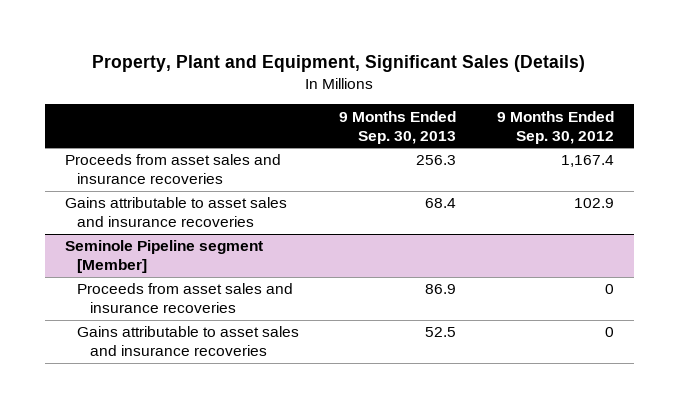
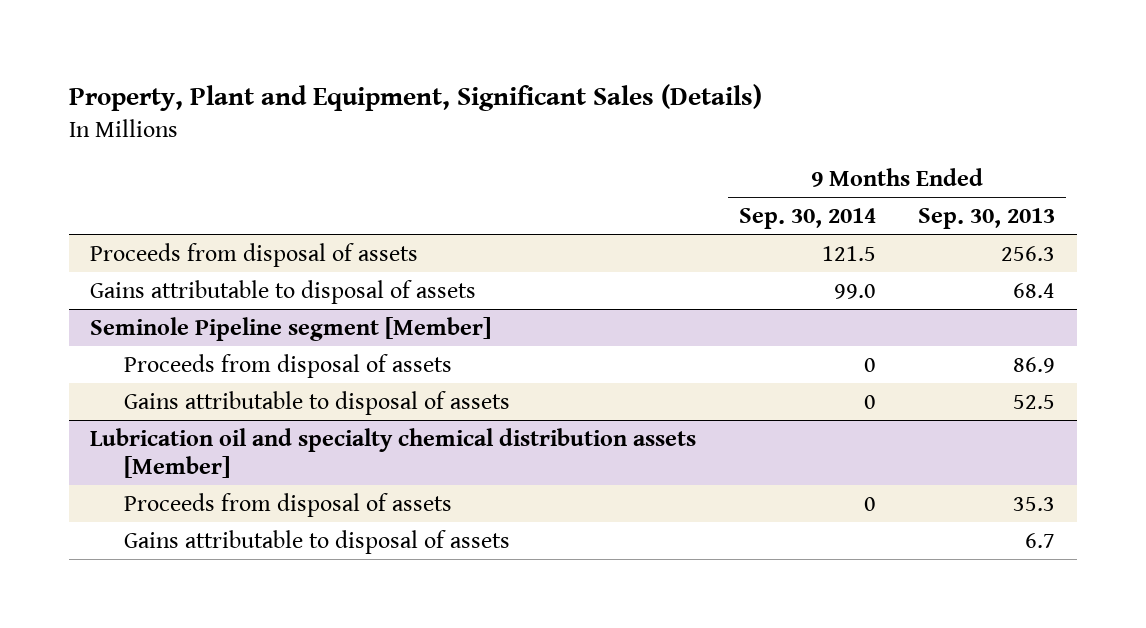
[496,110,614,144] 9 Months Ended Sep. 30, 2012 -> none
none -> [738,207,876,229] Sep. 30, 2014
[64,154,281,185] Proceeds from asset sales and insurance recoveries -> [90,242,419,267] Proceeds from disposal of assets
[64,197,287,228] Gains attributable to asset sales and insurance recoveries -> [90,279,477,304] Gains attributable to disposal of assets
[77,283,294,314] Proceeds from asset sales and insurance recoveries -> [123,353,452,378] Proceeds from disposal of assets
[77,326,300,357] Gains attributable to asset sales and insurance recoveries -> [123,390,510,415] Gains attributable to disposal of assets
none -> [90,427,697,479] Lubrication oil and specialty chemical distribution assets [Member]
none -> [123,492,452,517] Proceeds from disposal of assets
none -> [123,529,510,554] Gains attributable to disposal of assets

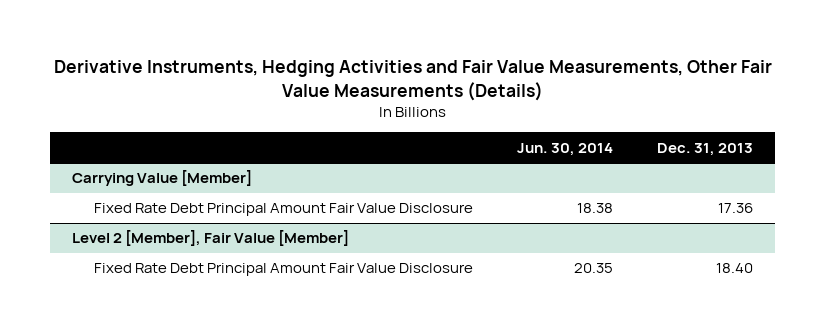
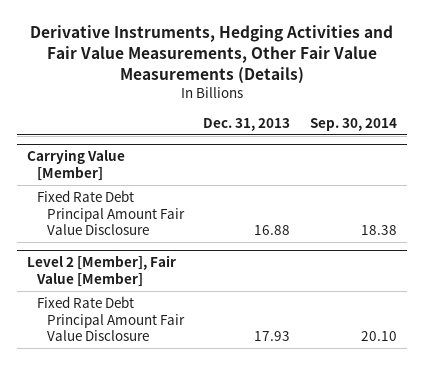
[517,142,614,156] Jun. 30, 2014 -> none
none -> [309,117,397,131] Sep. 30, 2014
[718,203,754,214] 17.36 -> [254,225,291,236] 16.88
[716,263,754,274] 18.40 -> [254,331,291,342] 17.93

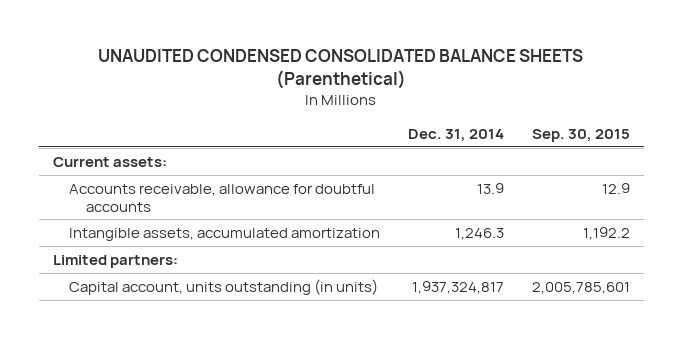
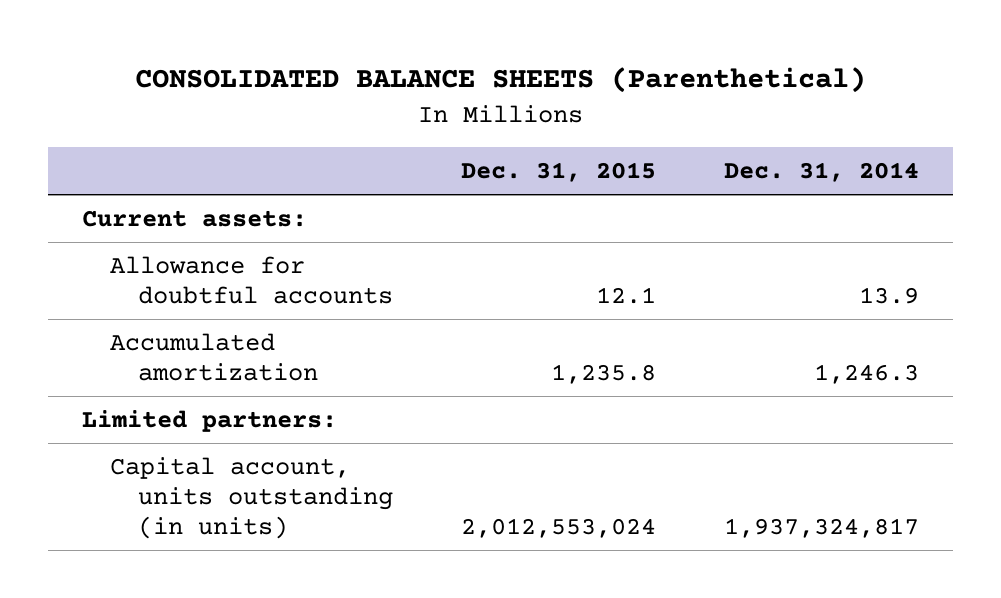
[98,49,584,90] UNAUDITED CONDENSED CONSOLIDATED BALANCE SHEETS (Parenthetical) -> [134,67,866,94] CONSOLIDATED BALANCE SHEETS (Parenthetical)
[531,128,630,142] Sep. 30, 2015 -> none
none -> [461,161,657,182] Dec. 31, 2015
[69,183,376,212] Accounts receivable, allowance for doubtful accounts -> [110,256,394,304] Allowance for doubtful accounts
[69,227,381,241] Intangible assets, accumulated amortization -> [110,333,319,381] Accumulated amortization

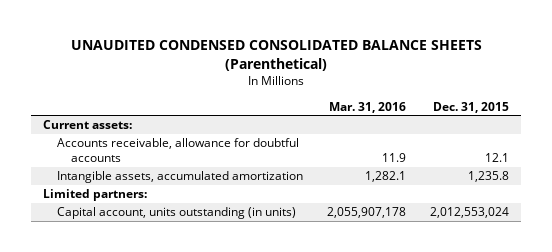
[134,67,866,94] CONSOLIDATED BALANCE SHEETS (Parenthetical) -> [71,40,483,71] UNAUDITED CONDENSED CONSOLIDATED BALANCE SHEETS (Parenthetical)
[724,161,920,182] Dec. 31, 2014 -> none
none -> [328,101,406,113] Mar. 31, 2016
[110,256,394,304] Allowance for doubtful accounts -> [57,138,300,163] Accounts receivable, allowance for doubtful accounts
[110,333,319,381] Accumulated amortization -> [57,171,304,184] Intangible assets, accumulated amortization

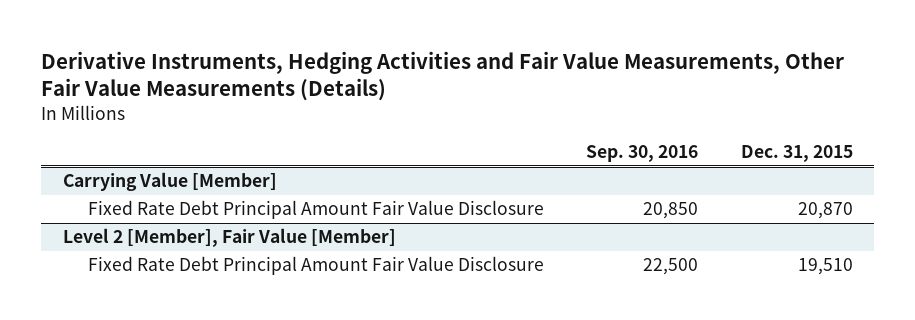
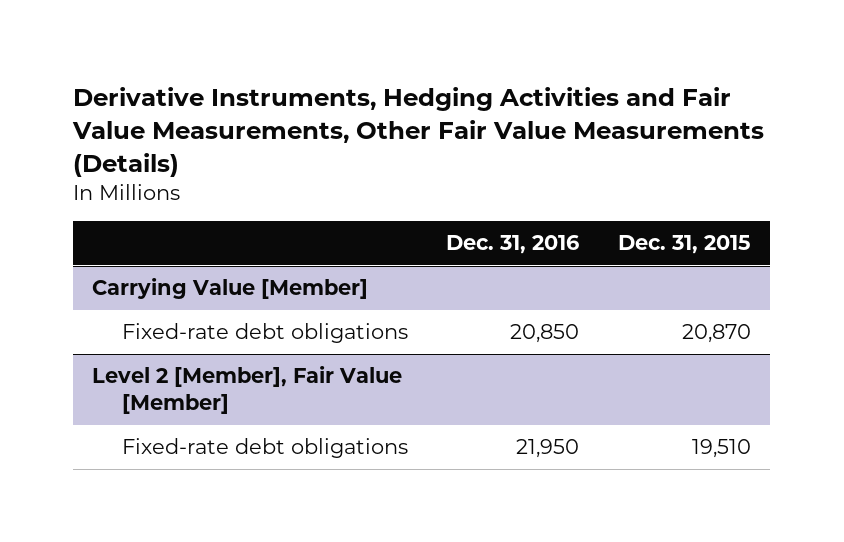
[586,145,699,163] Sep. 30, 2016 -> none
none -> [446,235,580,255] Dec. 31, 2016
[87,200,544,220] Fixed Rate Debt Principal Amount Fair Value Disclosure -> [121,323,408,344] Fixed-rate debt obligations
[87,256,544,276] Fixed Rate Debt Principal Amount Fair Value Disclosure -> [121,438,408,459] Fixed-rate debt obligations

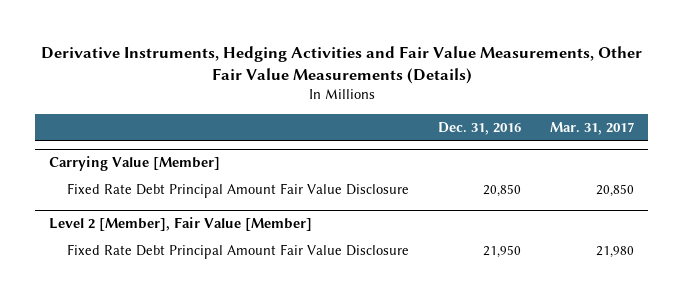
[618,235,752,255] Dec. 31, 2015 -> none
none -> [549,121,634,135] Mar. 31, 2017
[121,323,408,344] Fixed-rate debt obligations -> [67,182,410,198] Fixed Rate Debt Principal Amount Fair Value Disclosure
[121,438,408,459] Fixed-rate debt obligations -> [67,243,410,259] Fixed Rate Debt Principal Amount Fair Value Disclosure

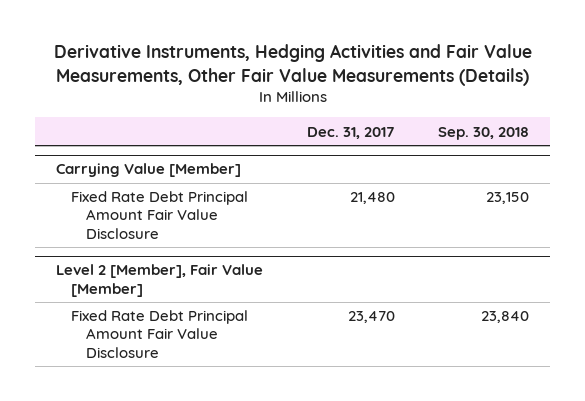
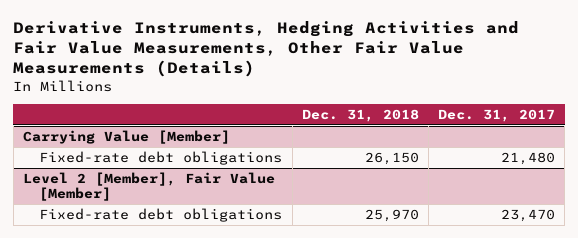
[437,126,529,140] Sep. 30, 2018 -> none
none -> [301,108,419,122] Dec. 31, 2018
[71,191,249,239] Fixed Rate Debt Principal Amount Fair Value Disclosure -> [39,150,283,165] Fixed-rate debt obligations
[71,310,249,358] Fixed Rate Debt Principal Amount Fair Value Disclosure -> [39,207,283,222] Fixed-rate debt obligations

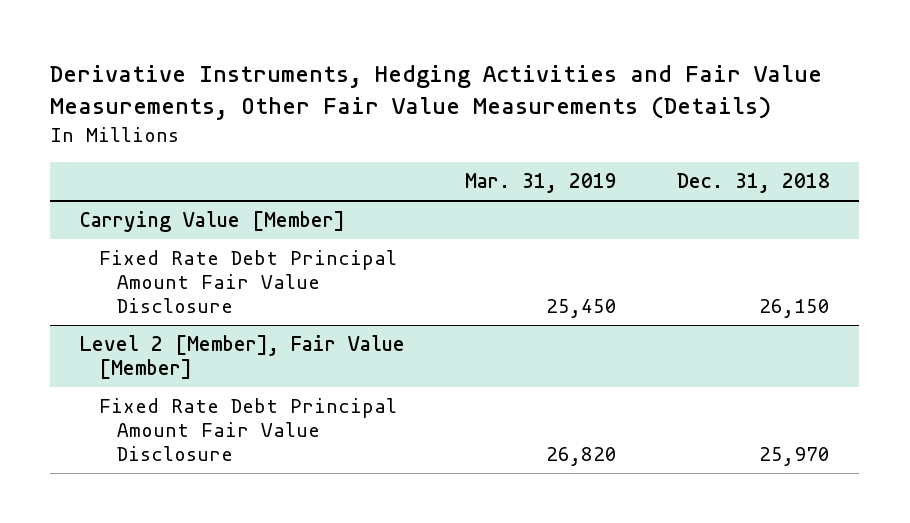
[438,108,556,122] Dec. 31, 2017 -> none
none -> [464,173,617,194] Mar. 31, 2019
[39,150,283,165] Fixed-rate debt obligations -> [98,250,397,314] Fixed Rate Debt Principal Amount Fair Value Disclosure
[39,207,283,222] Fixed-rate debt obligations -> [98,398,397,462] Fixed Rate Debt Principal Amount Fair Value Disclosure

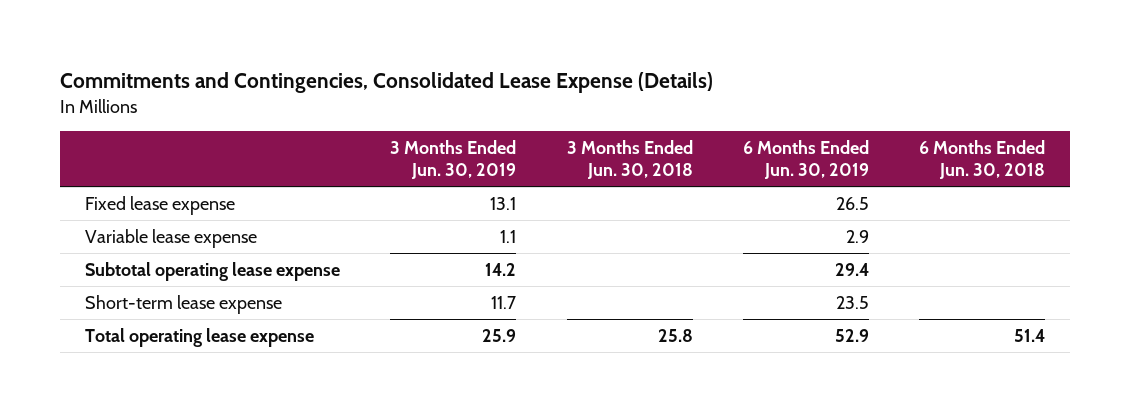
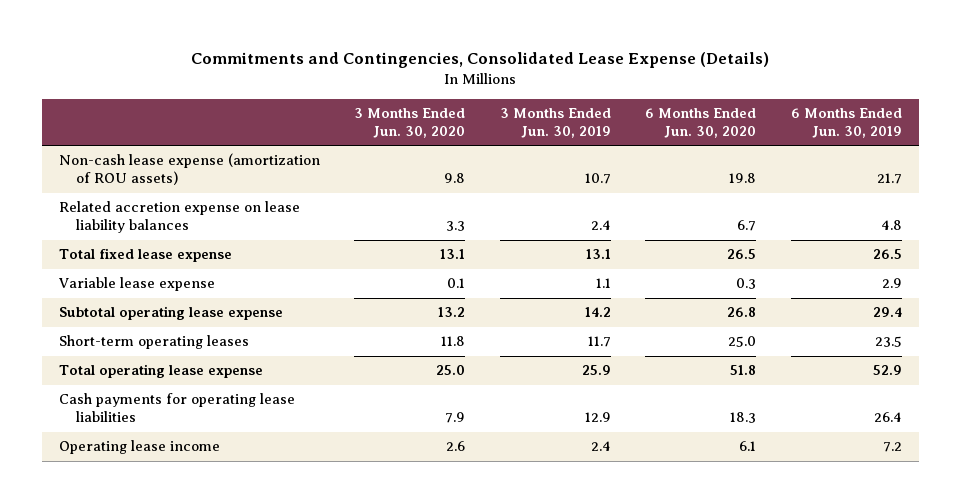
[566,139,693,179] 3 Months Ended Jun. 30, 2018 -> none
[918,139,1045,179] 6 Months Ended Jun. 30, 2018 -> none
none -> [354,108,466,138] 3 Months Ended Jun. 30, 2020
none -> [645,108,757,138] 6 Months Ended Jun. 30, 2020
none -> [58,153,320,186] Non-cash lease expense (amortization of ROU assets)
none -> [58,201,300,234] Related accretion expense on lease liability balances
[85,195,236,215] Fixed lease expense -> [58,248,232,263] Total fixed lease expense
[85,294,283,314] Short-term lease expense -> [58,335,249,350] Short-term operating leases
none -> [58,393,295,423] Cash payments for operating lease liabilities
none -> [58,440,220,455] Operating lease income

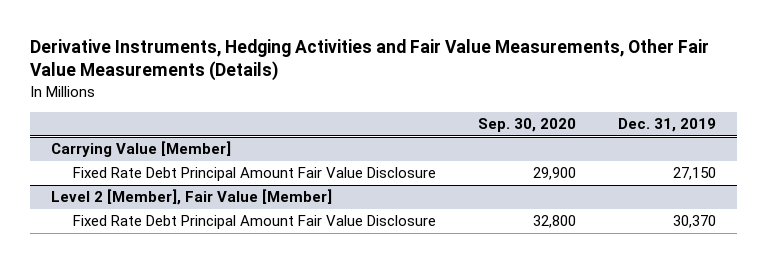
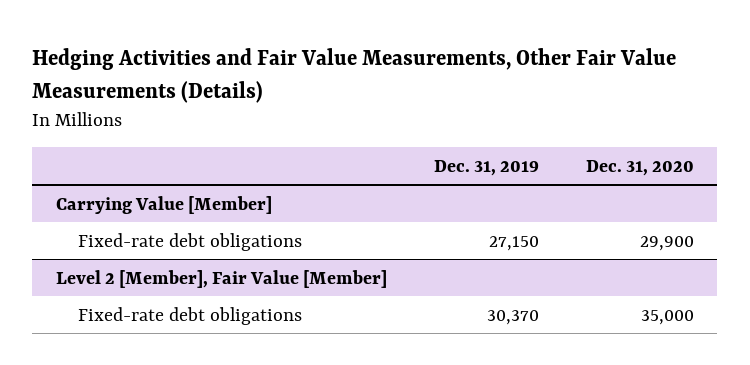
[29,39,709,82] Derivative Instruments, Hedging Activities and Fair Value Measurements, Other Fair Value Measurements (Details) -> [32,48,677,103] Hedging Activities and Fair Value Measurements, Other Fair Value Measurements (Details)
[477,118,576,133] Sep. 30, 2020 -> none
none -> [585,159,694,176] Dec. 31, 2020
[72,167,436,182] Fixed Rate Debt Principal Amount Fair Value Disclosure -> [78,232,303,251] Fixed-rate debt obligations
[72,215,436,230] Fixed Rate Debt Principal Amount Fair Value Disclosure -> [78,306,303,325] Fixed-rate debt obligations

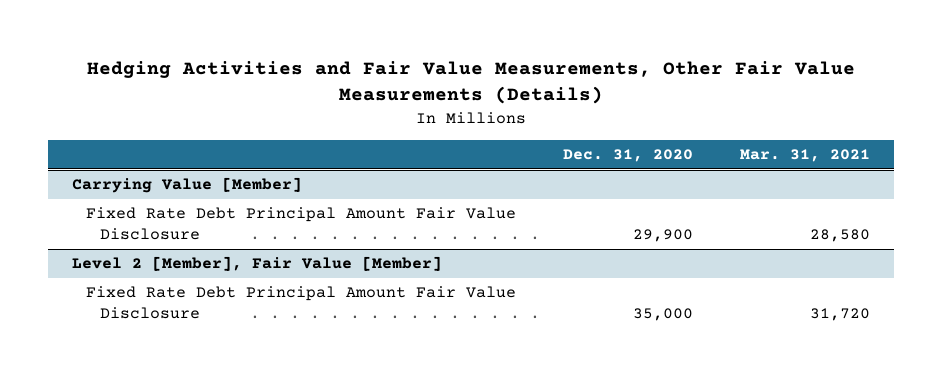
[433,159,539,176] Dec. 31, 2019 -> none
none -> [740,148,871,162] Mar. 31, 2021
[78,232,303,251] Fixed-rate debt obligations -> [86,207,517,240] Fixed Rate Debt Principal Amount Fair Value Disclosure
[78,306,303,325] Fixed-rate debt obligations -> [86,286,517,319] Fixed Rate Debt Principal Amount Fair Value Disclosure

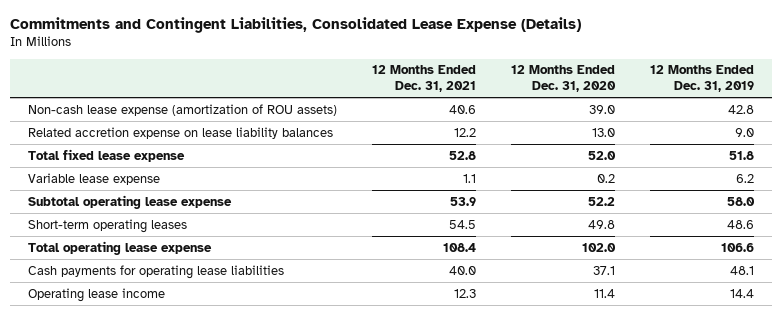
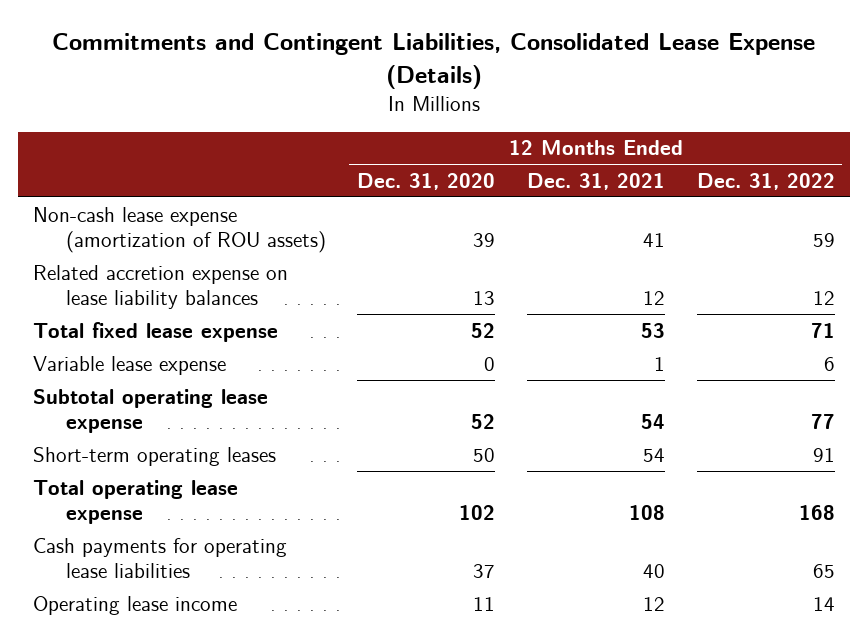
[650,65,755,93] 12 Months Ended Dec. 31, 2019 -> none
none -> [696,172,835,190] Dec. 31, 2022
[448,104,476,114] 40.6 -> [642,233,665,248] 41
[589,104,616,114] 39.0 -> [473,233,496,248] 39
[453,127,476,137] 12.2 -> [642,291,665,306] 12
[592,127,616,137] 13.0 -> [473,291,496,306] 13
[448,150,476,160] 52.8 -> [640,322,665,338] 53
[588,150,617,160] 52.0 -> [471,322,496,338] 52
[462,173,476,183] 1.1 -> [653,356,665,371] 1
[597,173,616,183] 0.2 -> [484,356,496,371] 0
[449,196,476,206] 53.9 -> [640,414,665,430] 54
[588,196,616,206] 52.2 -> [471,414,496,430] 52
[448,219,476,229] 54.5 -> [642,447,665,462] 54
[588,219,616,229] 49.8 -> [473,447,496,462] 50
[442,242,476,252] 108.4 -> [628,505,665,521] 108
[582,242,617,252] 102.0 -> [459,505,496,521] 102
[448,265,476,275] 40.0 -> [642,564,665,579] 40
[593,265,616,275] 37.1 -> [473,564,496,579] 37
[453,288,476,298] 12.3 -> [642,596,665,611] 12
[594,288,616,298] 11.4 -> [473,596,496,611] 11

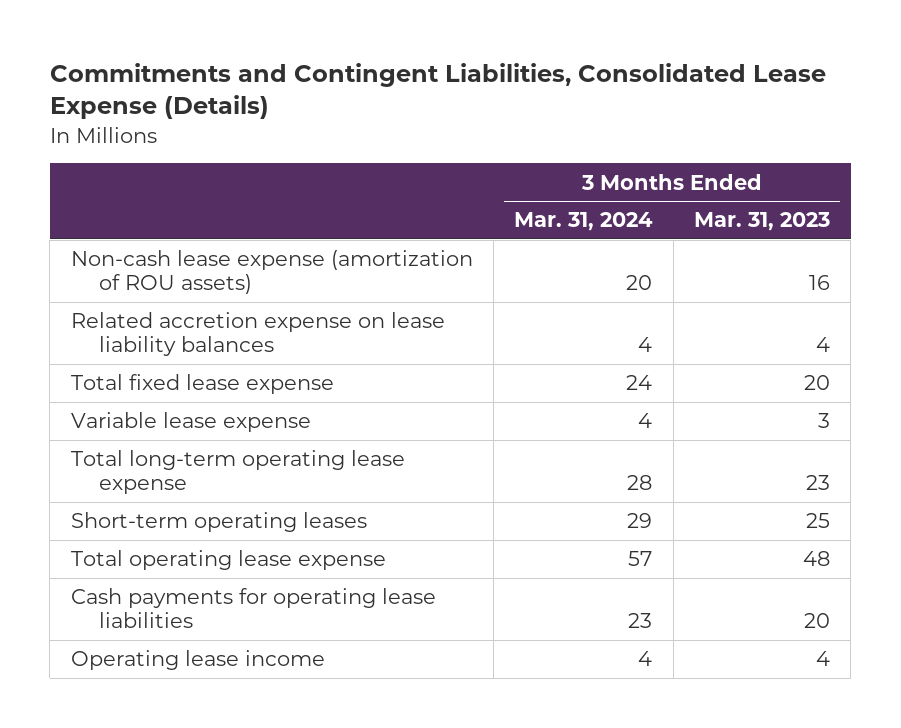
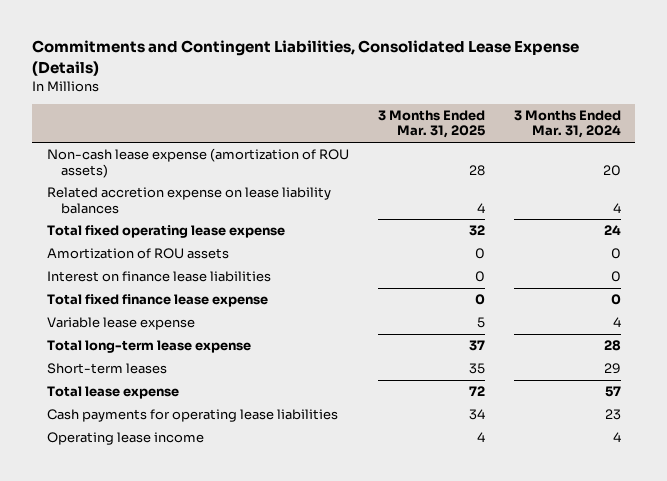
[693,212,830,232] Mar. 31, 2023 -> none
none -> [377,110,485,139] 3 Months Ended Mar. 31, 2025
[70,374,334,395] Total fixed lease expense -> [46,225,285,239] Total fixed operating lease expense
none -> [46,248,229,260] Amortization of ROU assets
none -> [46,271,271,283] Interest on finance lease liabilities
none -> [46,294,268,308] Total fixed finance lease expense
[70,450,405,495] Total long-term operating lease expense -> [46,340,251,354] Total long-term lease expense
[70,512,367,533] Short-term operating leases -> [46,363,167,375] Short-term leases
[70,550,386,571] Total operating lease expense -> [46,386,179,400] Total lease expense

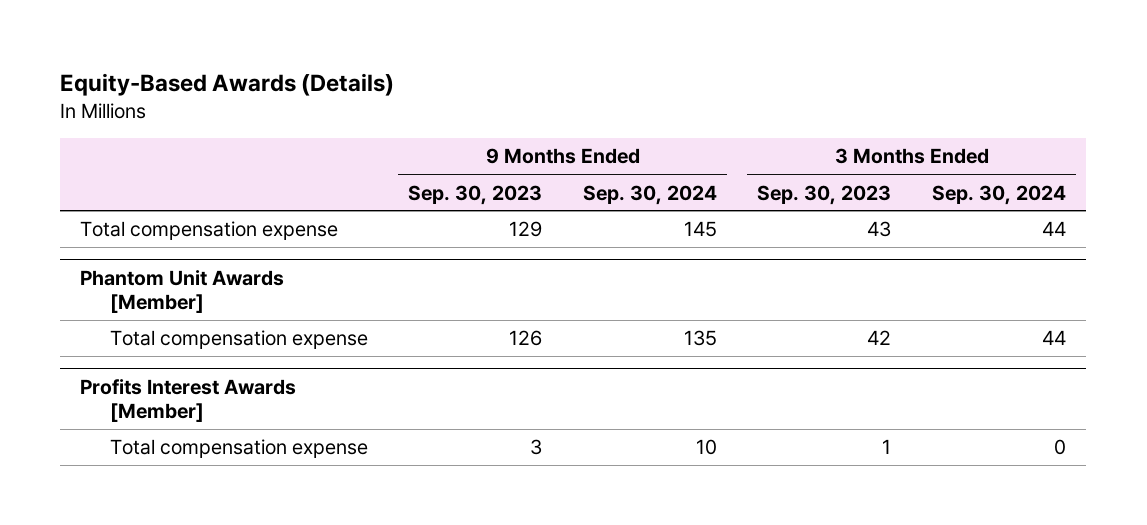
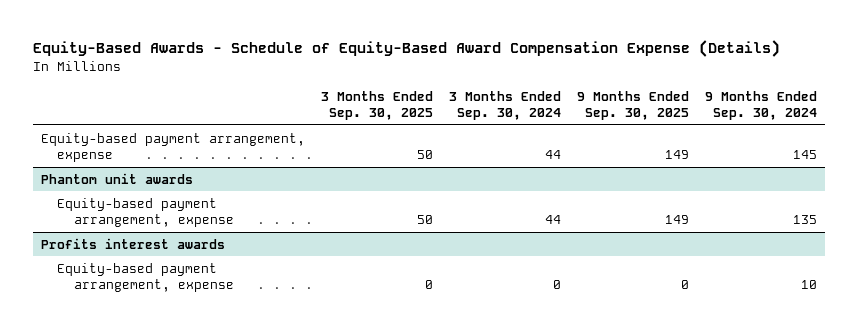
[60,73,395,97] Equity-Based Awards (Details) -> [32,40,780,58] Equity-Based Awards - Schedule of Equity-Based Award Compensation Expense (Details)
[408,184,543,205] Sep. 30, 2023 -> none
[757,184,892,205] Sep. 30, 2023 -> none
none -> [320,91,433,121] 3 Months Ended Sep. 30, 2025
none -> [576,91,689,121] 9 Months Ended Sep. 30, 2025
[80,221,339,241] Total compensation expense -> [40,132,305,163] Equity-based payment arrangement, expense
[80,269,285,314] Phantom Unit Awards [Member] -> [40,172,193,184] Phantom unit awards
[109,330,368,350] Total compensation expense -> [57,197,234,228] Equity-based payment arrangement, expense
[80,378,297,423] Profits Interest Awards [Member] -> [40,237,225,249] Profits interest awards
[109,439,368,459] Total compensation expense -> [57,262,234,293] Equity-based payment arrangement, expense

